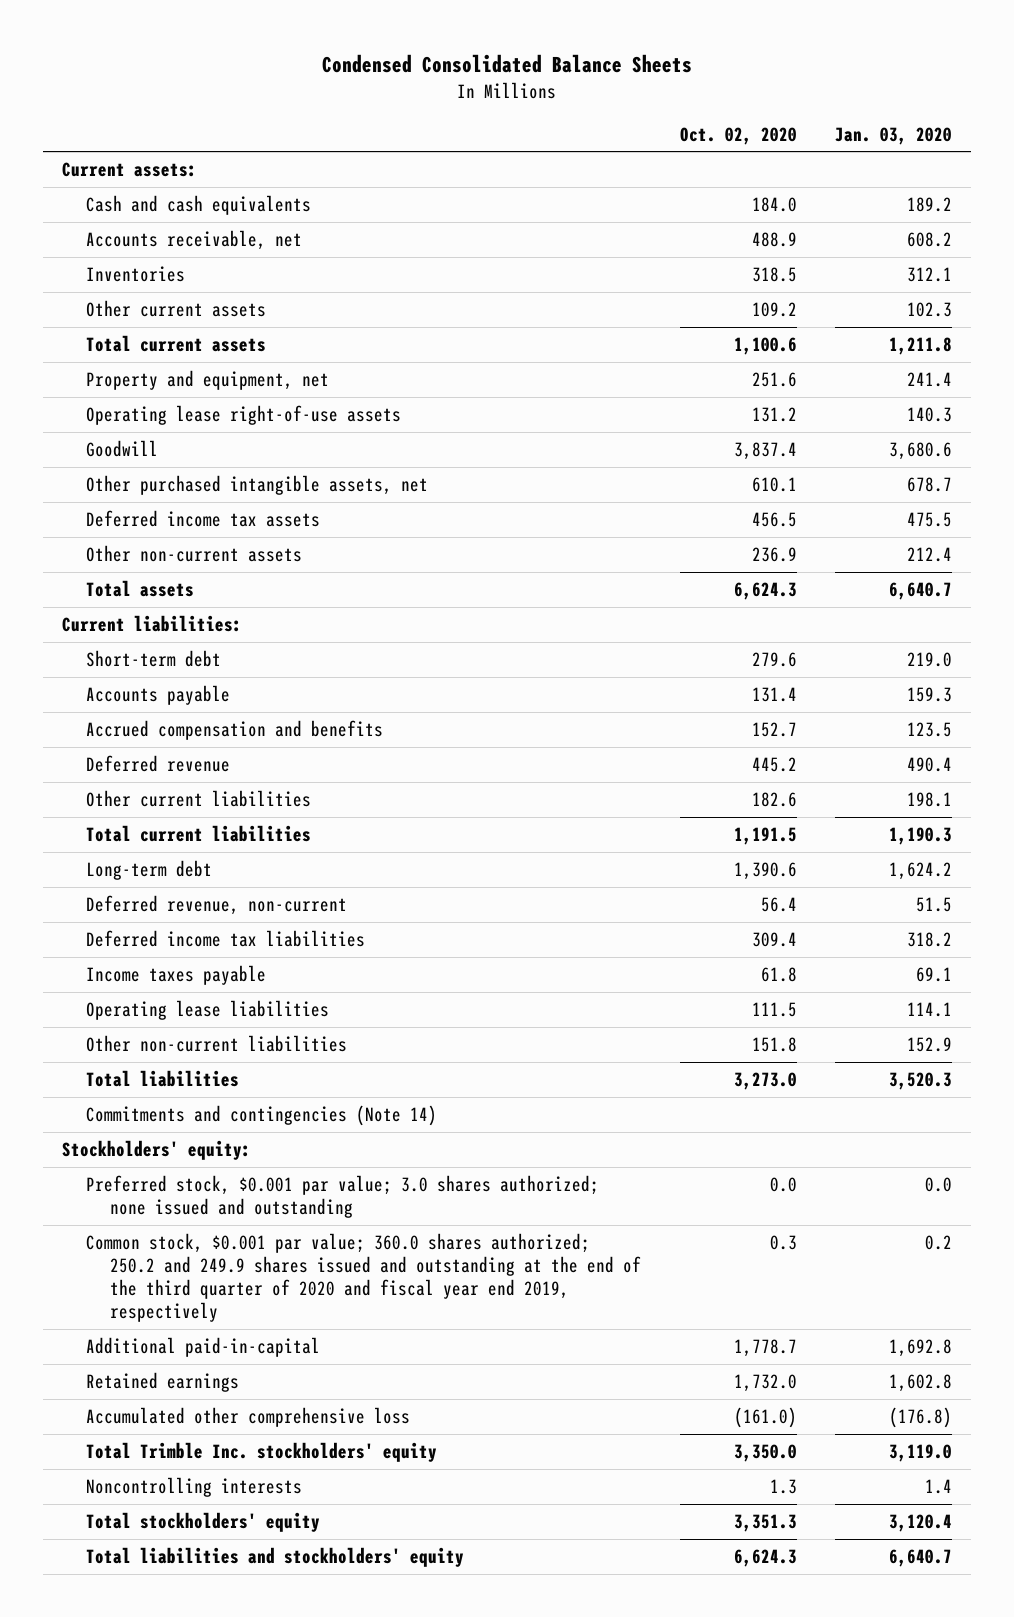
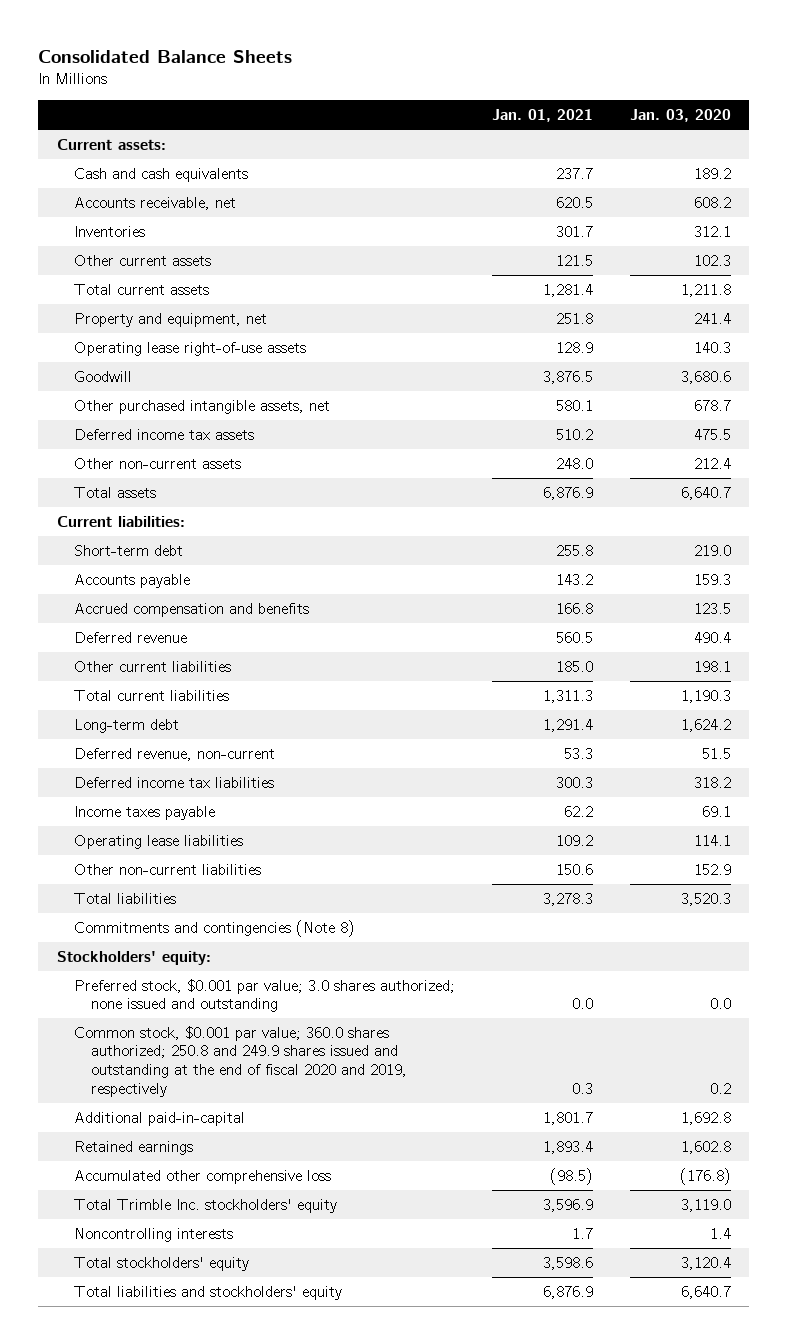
[322,54,693,74] Condensed Consolidated Balance Sheets -> [38,49,293,63] Consolidated Balance Sheets
[679,126,797,145] Oct. 02, 2020 -> none
none -> [491,109,593,123] Jan. 01, 2021
[86,1104,438,1126] Commitments and contingencies (Note 14) -> [73,919,355,937] Commitments and contingencies (Note 8)
[86,1232,642,1323] Common stock, $0.001 par value; 360.0 shares authorized; 250.2 and 249.9 shares issued and outstanding at the end of the third quarter of 2020 and fiscal year end 2019, respectively -> [73,1025,407,1097] Common stock, $0.001 par value; 360.0 shares authorized; 250.8 and 249.9 shares issued and outstanding at the end of fiscal 2020 and 2019, respectively

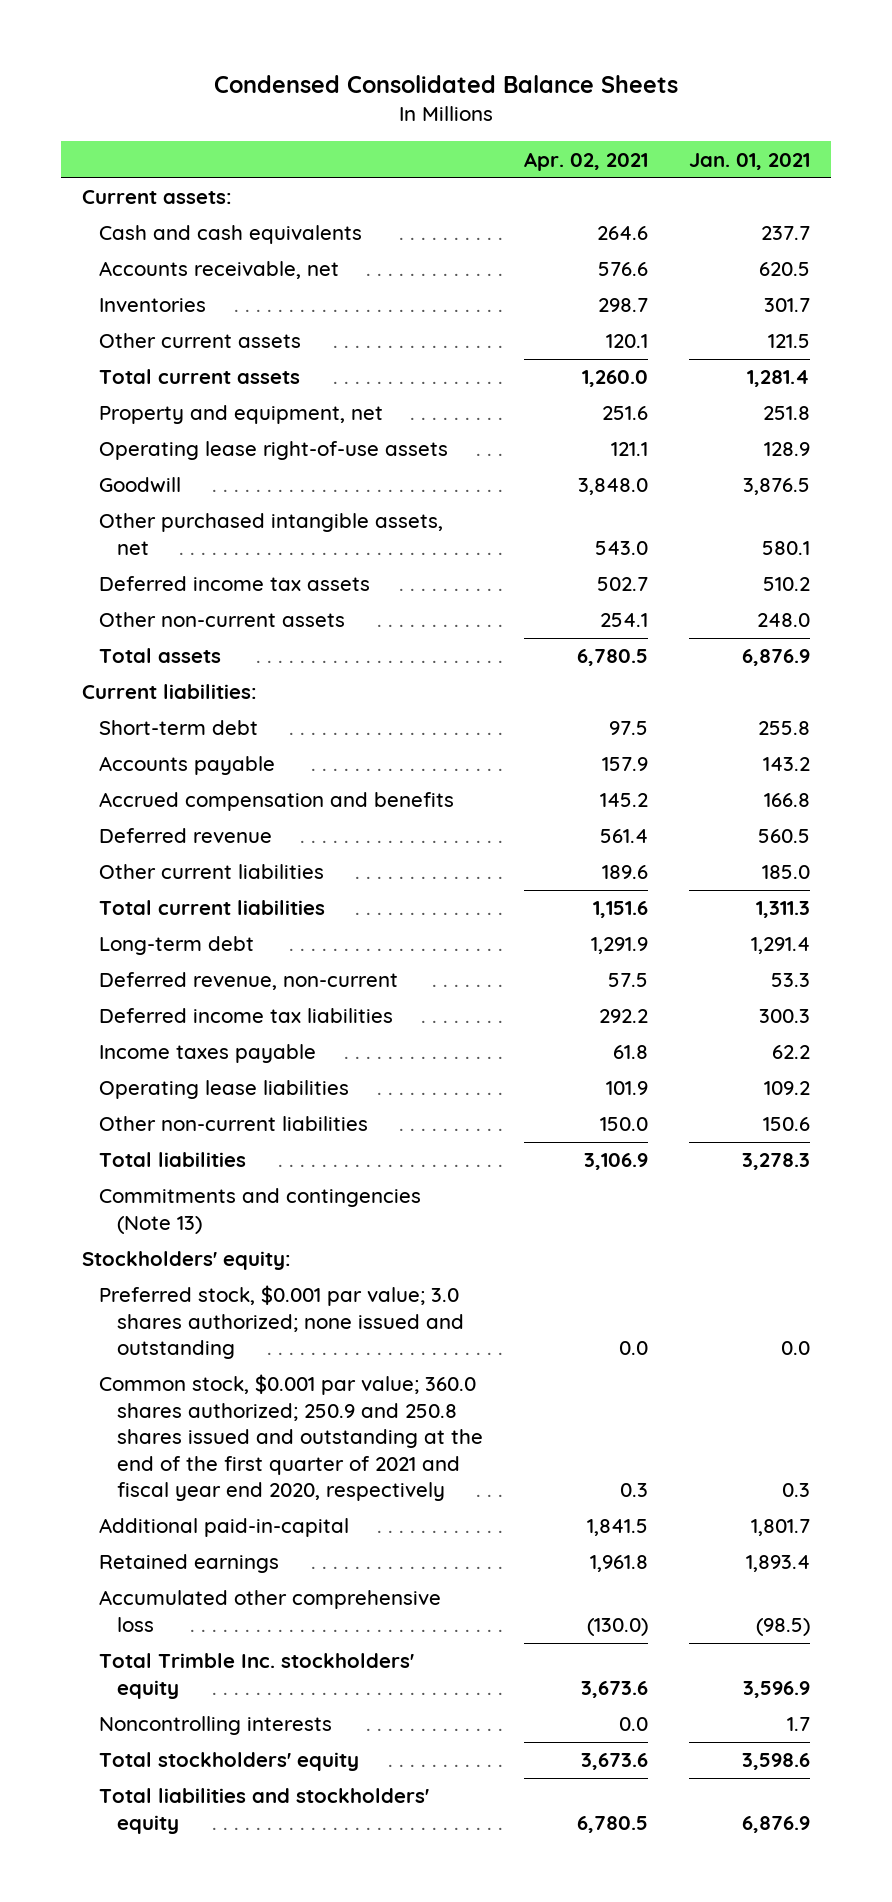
[38,49,293,63] Consolidated Balance Sheets -> [213,75,678,94] Condensed Consolidated Balance Sheets
[629,109,731,123] Jan. 03, 2020 -> none
none -> [523,151,648,171] Apr. 02, 2021
[73,919,355,937] Commitments and contingencies (Note 8) -> [99,1188,422,1234] Commitments and contingencies (Note 13)
[73,1025,407,1097] Common stock, $0.001 par value; 360.0 shares authorized; 250.8 and 249.9 shares issued and outstanding at the end of fiscal 2020 and 2019, respectively -> [99,1374,483,1502] Common stock, $0.001 par value; 360.0 shares authorized; 250.9 and 250.8 shares issued and outstanding at the end of the first quarter of 2021 and fiscal year end 2020, respectively

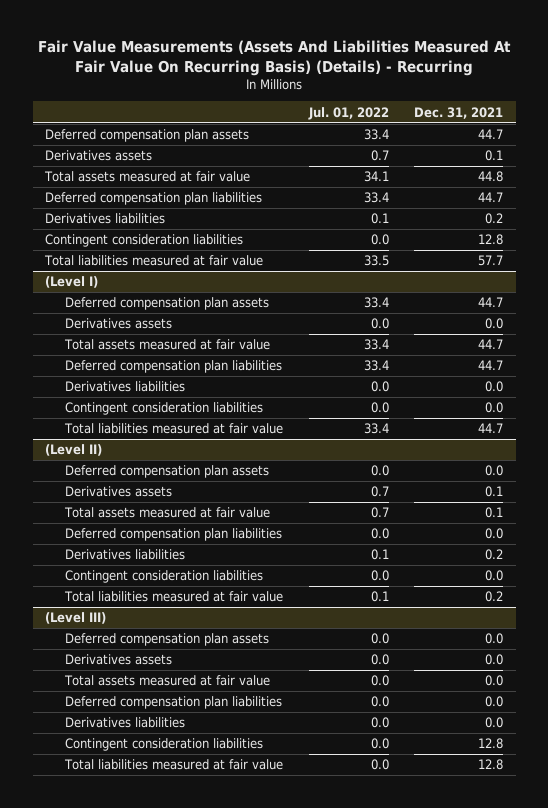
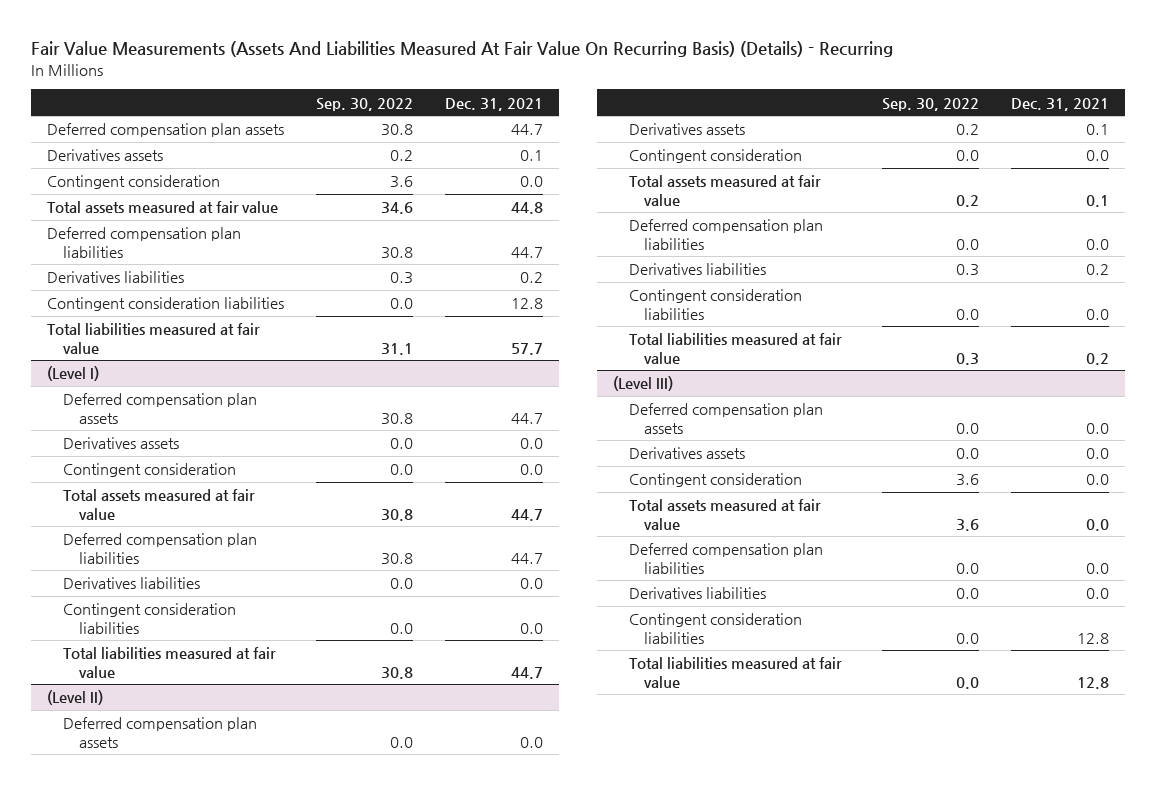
[307,106,389,120] Jul. 01, 2022 -> none
none -> [316,97,414,111] Sep. 30, 2022
none -> [47,175,221,190] Contingent consideration
none -> [62,463,236,478] Contingent consideration
none -> [628,149,802,164] Contingent consideration
none -> [628,473,802,488] Contingent consideration

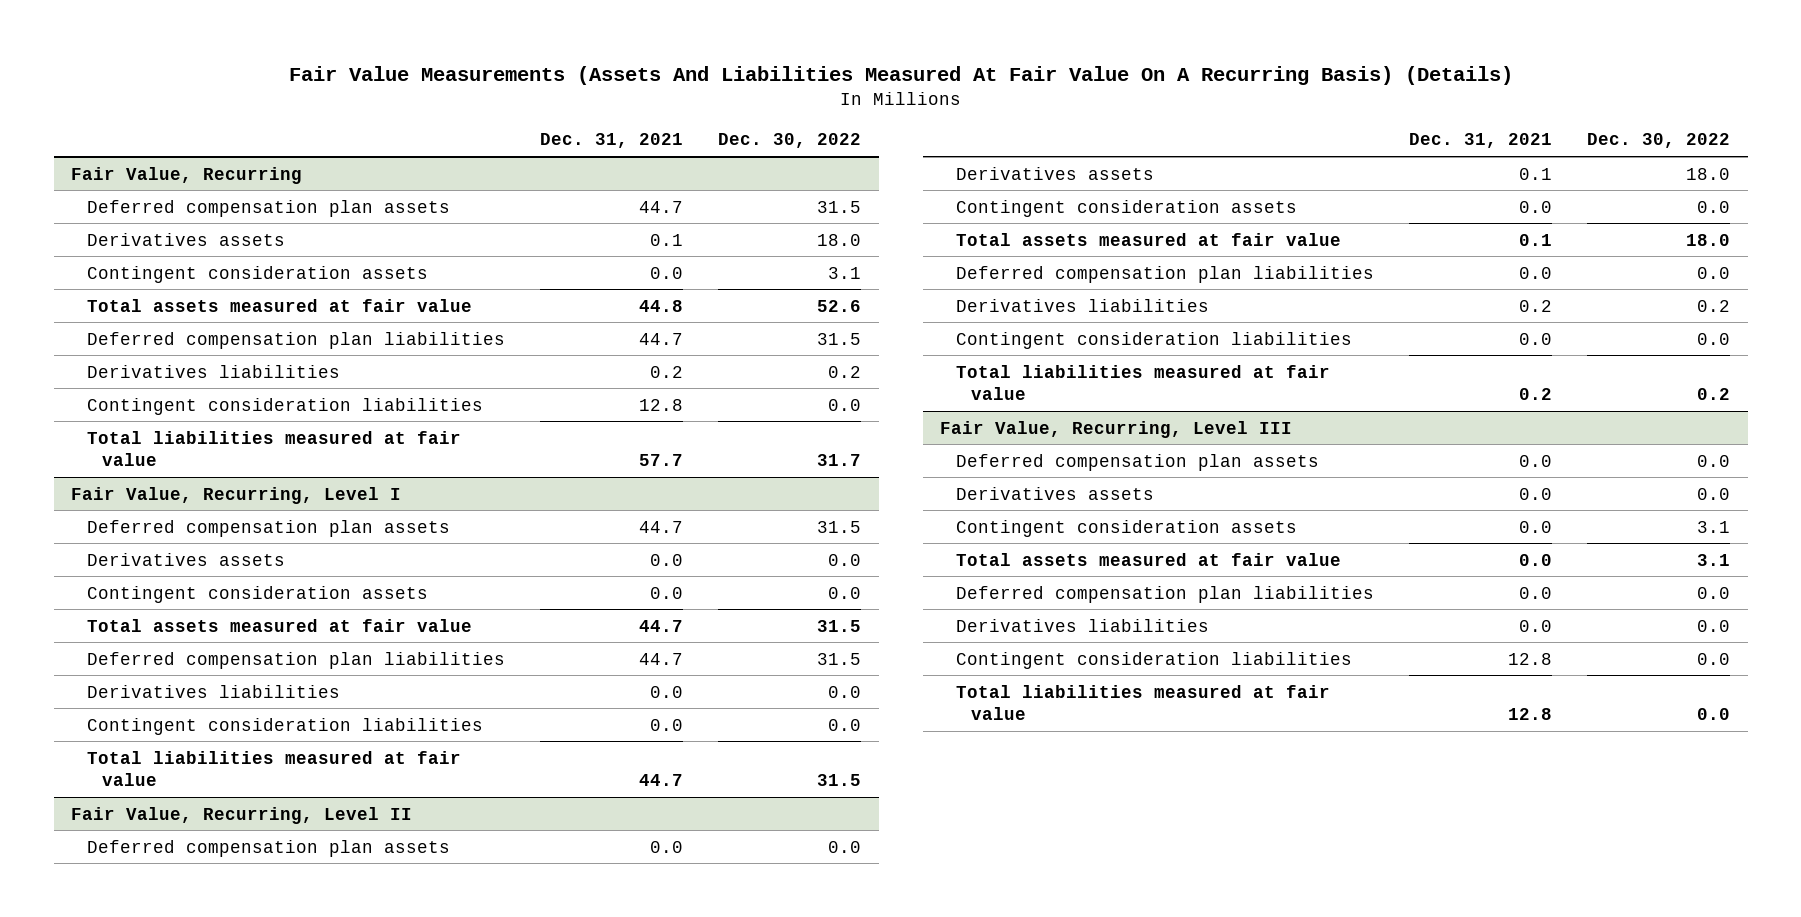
[31,41,894,58] Fair Value Measurements (Assets And Liabilities Measured At Fair Value On Recurring Basis) (Details) - Recurring -> [288,66,1513,86] Fair Value Measurements (Assets And Liabilities Measured At Fair Value On A Recurring Basis) (Details)
[316,97,414,111] Sep. 30, 2022 -> none
none -> [717,133,861,149] Dec. 30, 2022
none -> [71,166,303,184] Fair Value, Recurring
[47,175,221,190] Contingent consideration -> [86,265,428,283] Contingent consideration assets
[47,366,100,382] (Level I) -> none
none -> [71,486,402,504] Fair Value, Recurring, Level I
[62,463,236,478] Contingent consideration -> [86,585,428,603] Contingent consideration assets
[47,690,104,706] (Level II) -> none
none -> [71,806,413,824] Fair Value, Recurring, Level II
[628,149,802,164] Contingent consideration -> [955,199,1297,217] Contingent consideration assets
[612,376,673,392] (Level III) -> none
none -> [940,420,1293,438] Fair Value, Recurring, Level III
[628,473,802,488] Contingent consideration -> [955,519,1297,537] Contingent consideration assets

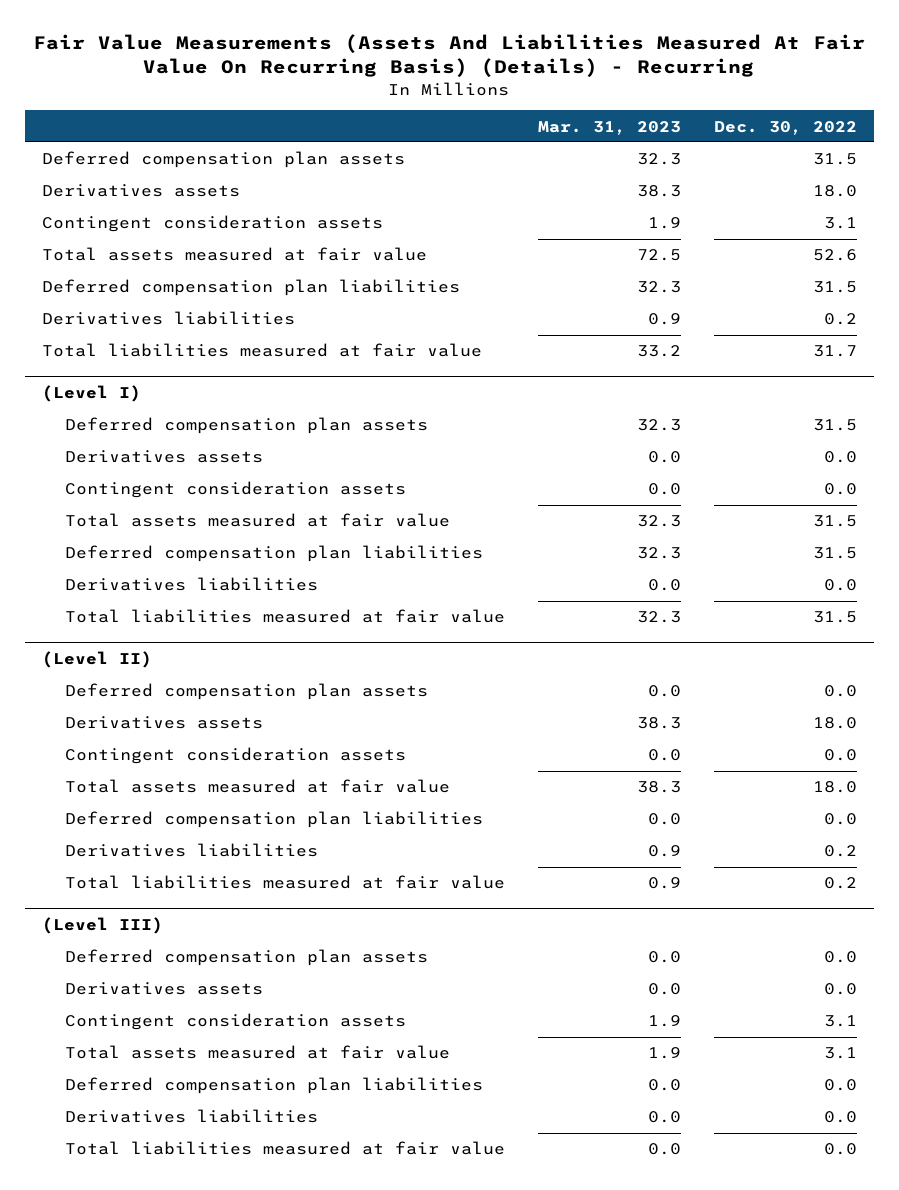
[288,66,1513,86] Fair Value Measurements (Assets And Liabilities Measured At Fair Value On A Recurring Basis) (Details) -> [33,34,866,78] Fair Value Measurements (Assets And Liabilities Measured At Fair Value On Recurring Basis) (Details) - Recurring
[539,133,683,149] Dec. 31, 2021 -> none
none -> [537,120,681,135] Mar. 31, 2023
[71,166,303,184] Fair Value, Recurring -> none
[86,397,483,415] Contingent consideration liabilities -> none
[71,486,402,504] Fair Value, Recurring, Level I -> none
none -> [41,385,141,403] (Level I)
[86,717,483,735] Contingent consideration liabilities -> none
[71,806,413,824] Fair Value, Recurring, Level II -> none
none -> [41,651,152,669] (Level II)
[955,331,1352,349] Contingent consideration liabilities -> none
[940,420,1293,438] Fair Value, Recurring, Level III -> none
none -> [41,917,163,935] (Level III)
[955,651,1352,669] Contingent consideration liabilities -> none

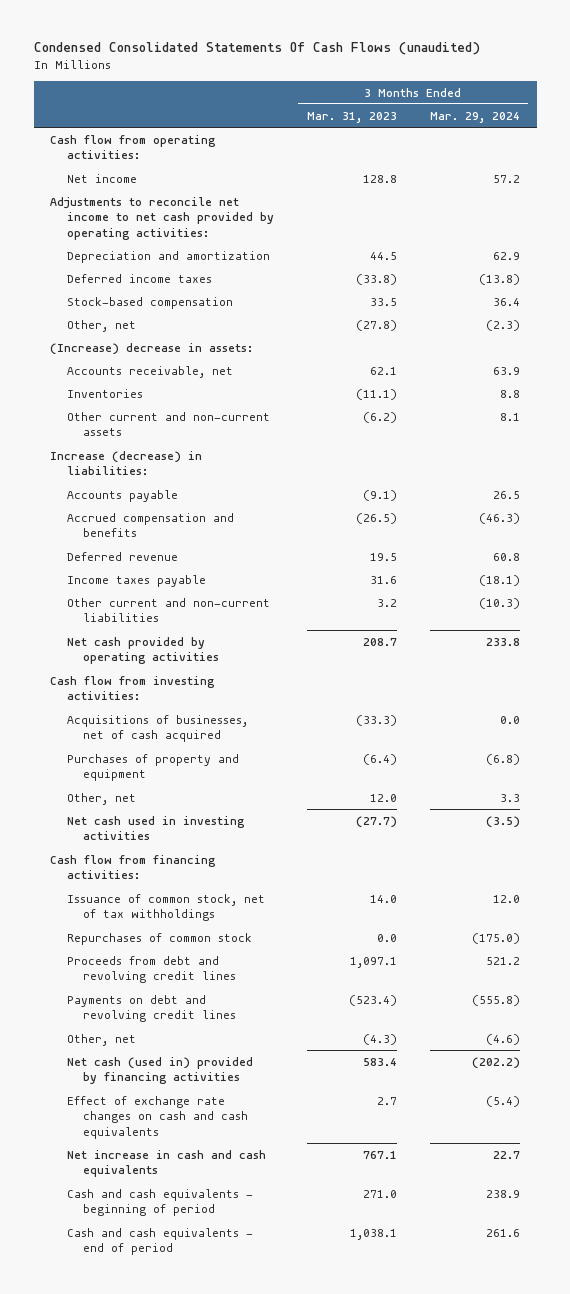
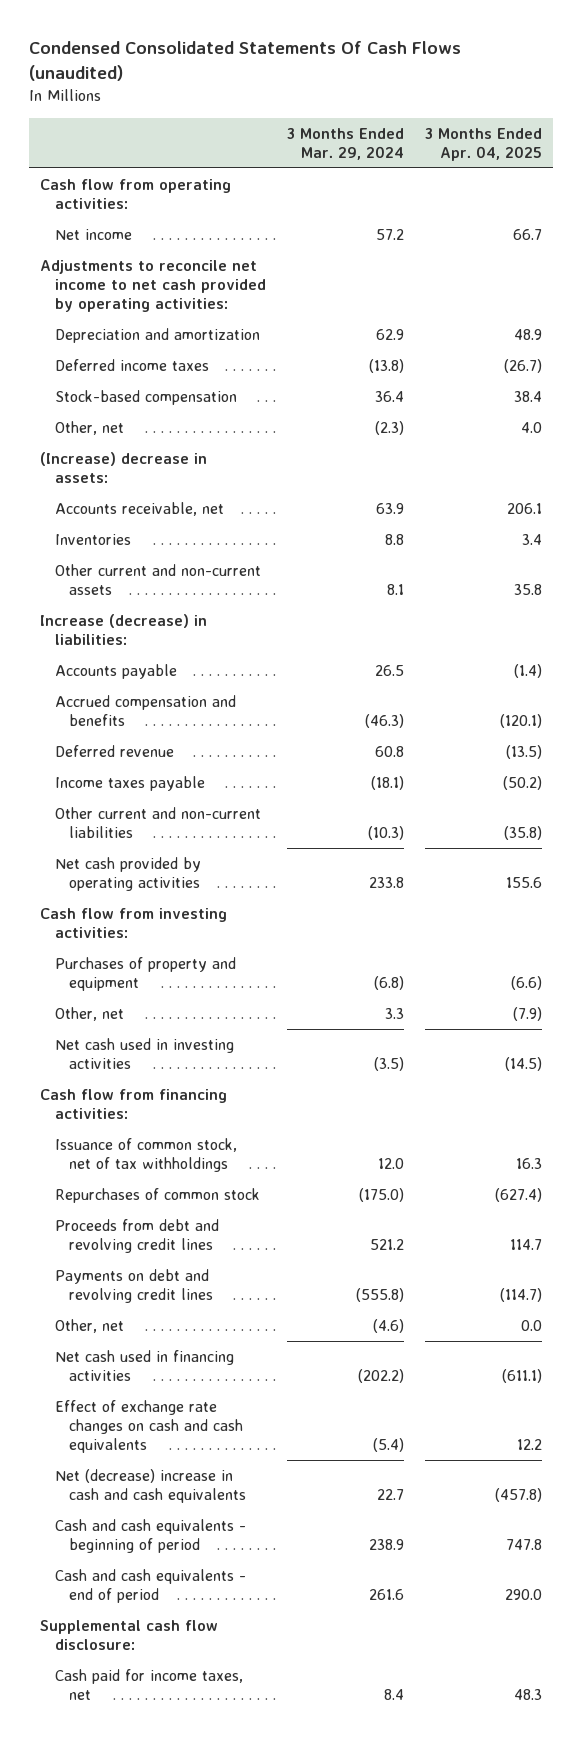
[306,111,397,123] Mar. 31, 2023 -> none
none -> [425,127,543,161] 3 Months Ended Apr. 04, 2025
[66,714,248,743] Acquisitions of businesses, net of cash acquired -> none
[66,1056,253,1085] Net cash (used in) provided by financing activities -> [54,1349,234,1382] Net cash used in financing activities
[66,1149,266,1178] Net increase in cash and cash equivalents -> [54,1468,247,1504] Net (decrease) increase in cash and cash equivalents
none -> [39,1619,218,1651] Supplemental cash flow disclosure:
none -> [54,1668,243,1701] Cash paid for income taxes, net

